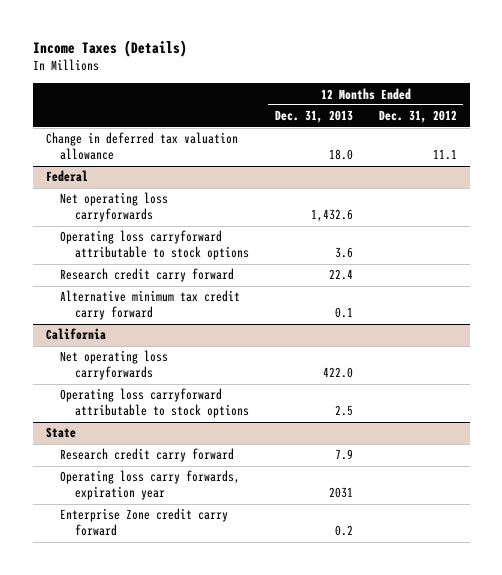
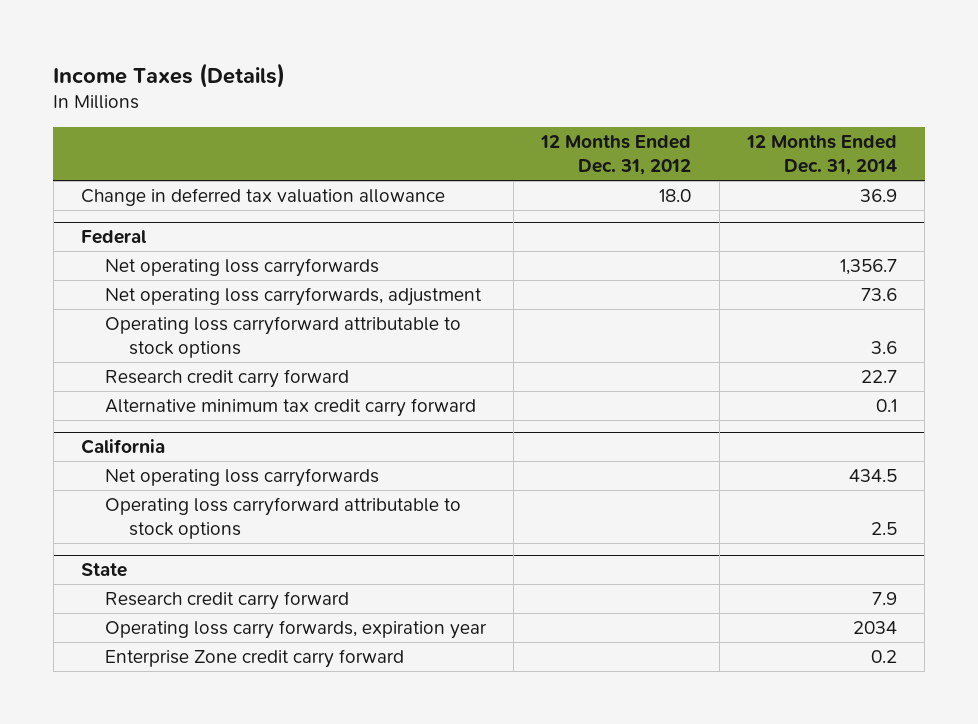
[274,110,353,124] Dec. 31, 2013 -> none
none -> [746,135,898,176] 12 Months Ended Dec. 31, 2014
[432,149,457,161] 11.1 -> [659,188,692,202] 18.0
none -> [104,286,482,306] Net operating loss carryforwards, adjustment

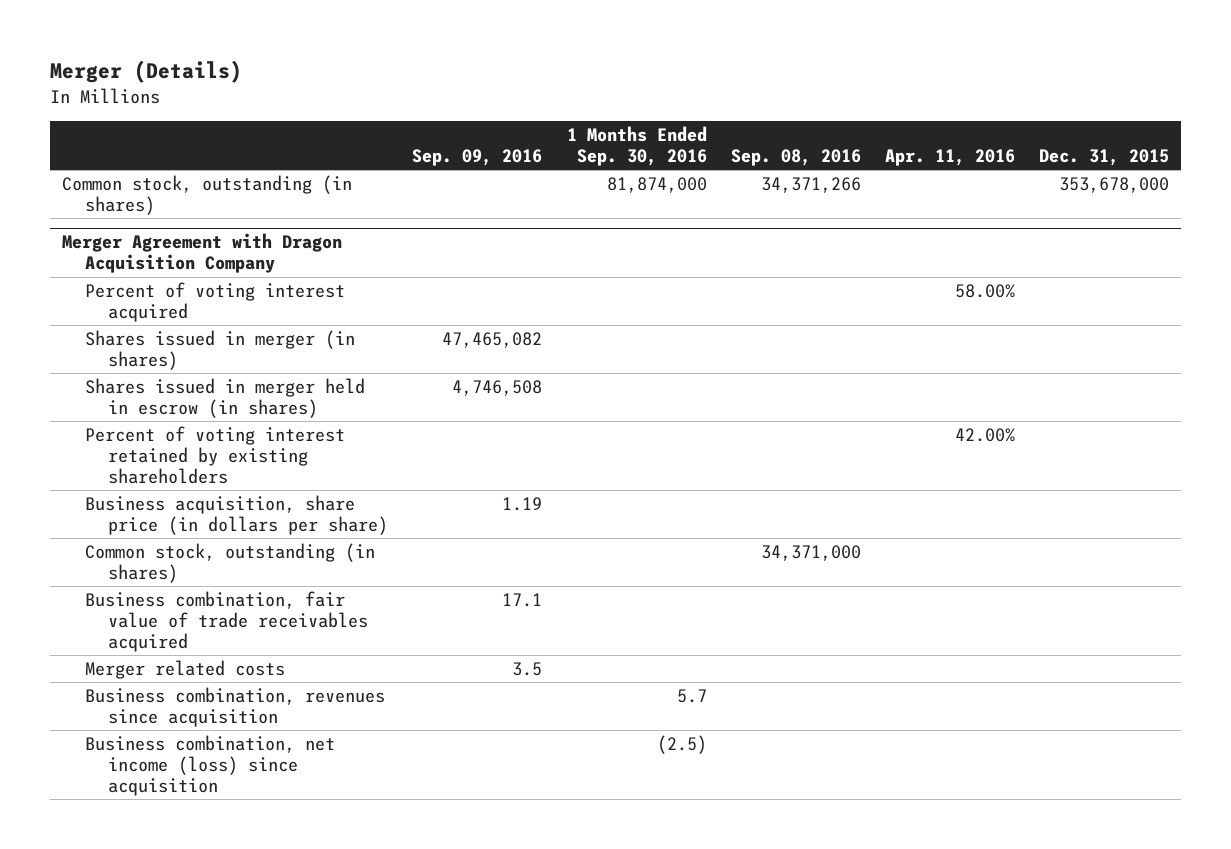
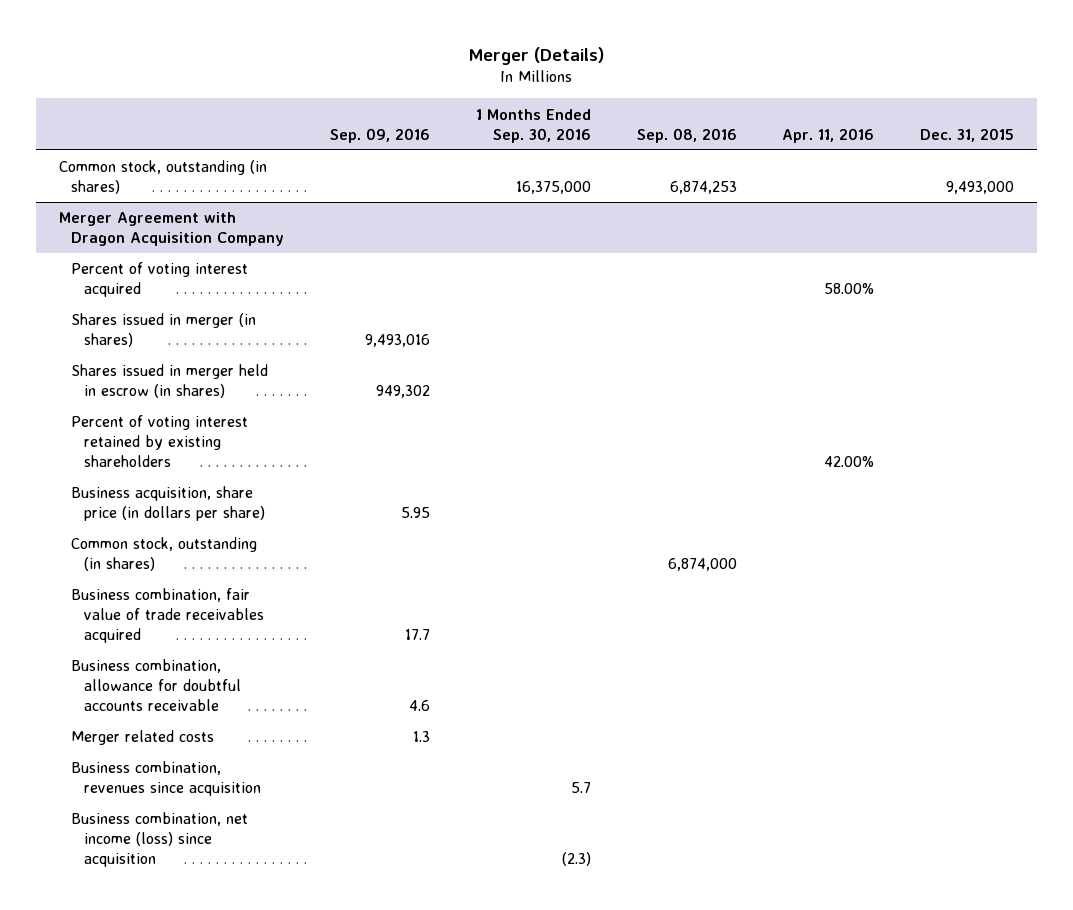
[606,176,707,193] 81,874,000 -> [515,181,591,195] 16,375,000
[760,176,861,193] 34,371,266 -> [669,181,737,195] 6,874,253
[1059,176,1170,193] 353,678,000 -> [946,181,1015,195] 9,493,000
[442,331,543,348] 47,465,082 -> [364,334,430,348] 9,493,016
[452,379,543,396] 4,746,508 -> [375,385,430,399] 949,302
[502,496,543,511] 1.19 -> [400,507,430,519] 5.95
[760,544,861,561] 34,371,000 -> [667,558,737,572] 6,874,000
[502,592,543,607] 17.1 -> [404,629,430,641] 17.7
none -> [71,659,241,712] Business combination, allowance for doubtful accounts receivable
[512,661,543,676] 3.5 -> [412,731,430,743] 1.3
[656,734,707,754] (2.5) -> [561,852,591,867] (2.3)

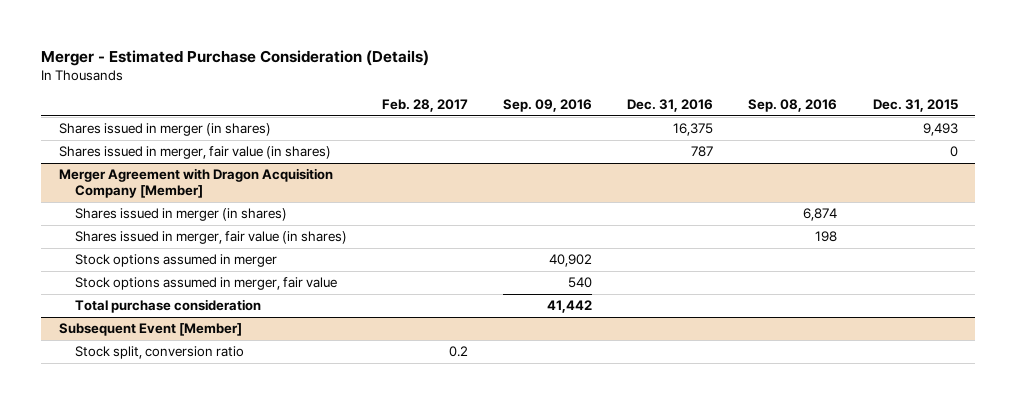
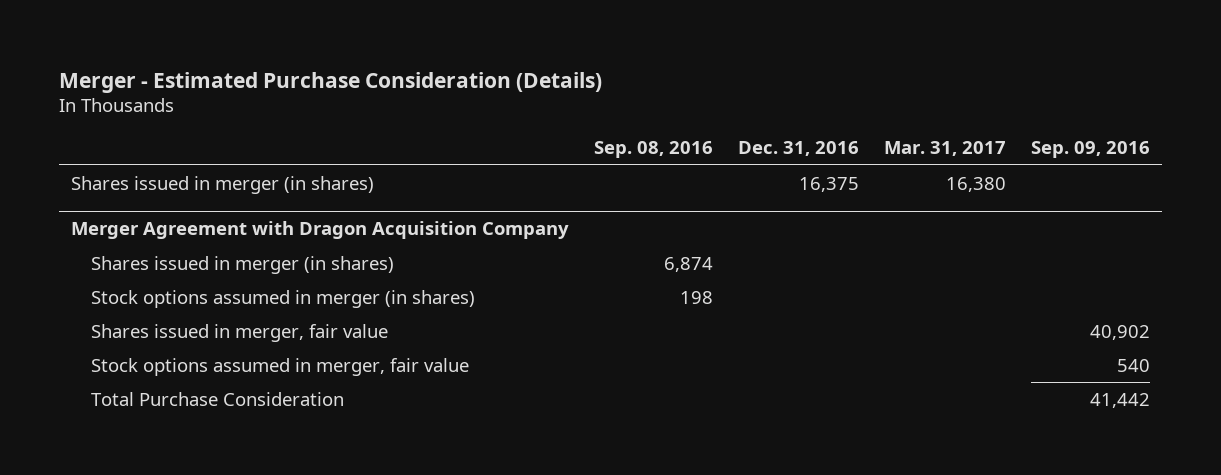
[381,99,468,113] Feb. 28, 2017 -> none
[872,99,958,113] Dec. 31, 2015 -> none
none -> [883,141,1006,157] Mar. 31, 2017
[58,146,331,160] Shares issued in merger, fair value (in shares) -> none
[58,168,333,198] Merger Agreement with Dragon Acquisition Company [Member] -> [71,221,570,240] Merger Agreement with Dragon Acquisition Company
[74,231,347,245] Shares issued in merger, fair value (in shares) -> [90,289,475,308] Stock options assumed in merger (in shares)
[74,254,277,268] Stock options assumed in merger -> [90,323,388,342] Shares issued in merger, fair value
[58,323,242,337] Subsequent Event [Member] -> none
[74,346,244,360] Stock split, conversion ratio -> none
[74,299,261,314] Total purchase consideration -> [90,391,344,406] Total Purchase Consideration

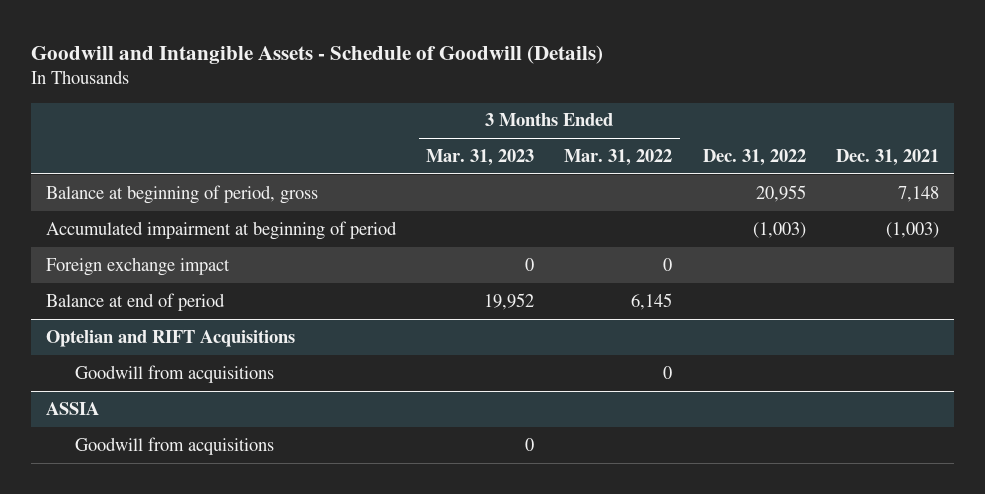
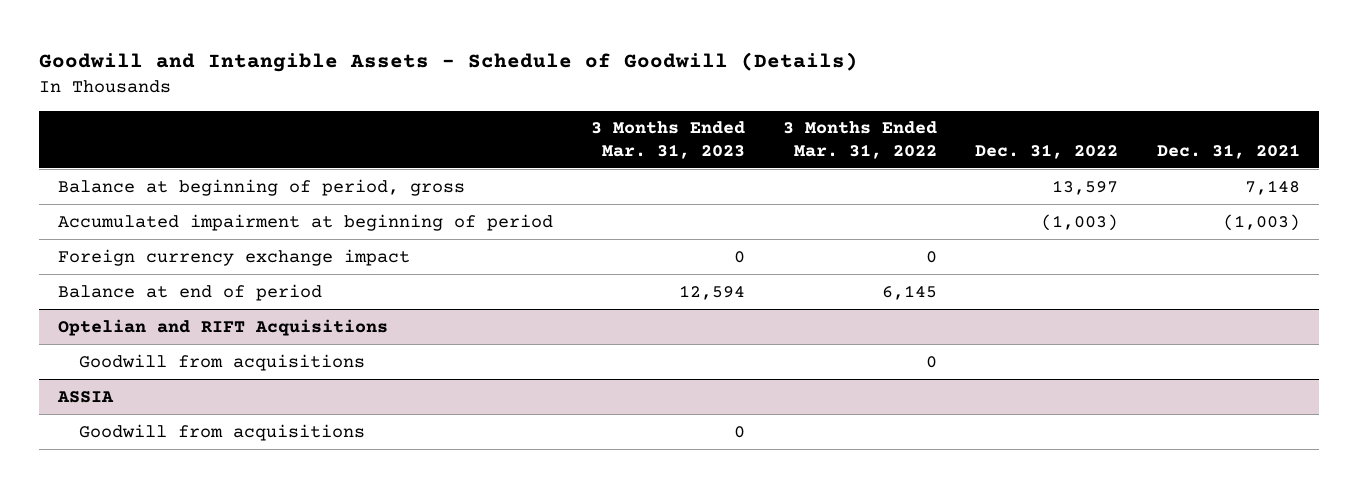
[755,184,806,202] 20,955 -> [1052,179,1119,195] 13,597
[46,256,231,276] Foreign exchange impact -> [57,248,410,266] Foreign currency exchange impact
[484,292,535,310] 19,952 -> [678,284,745,300] 12,594

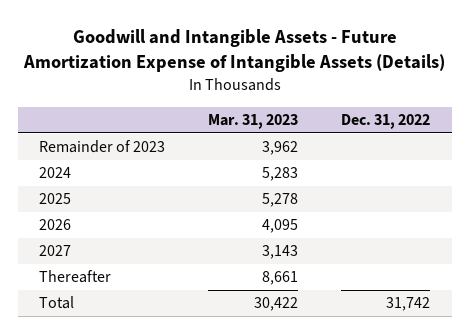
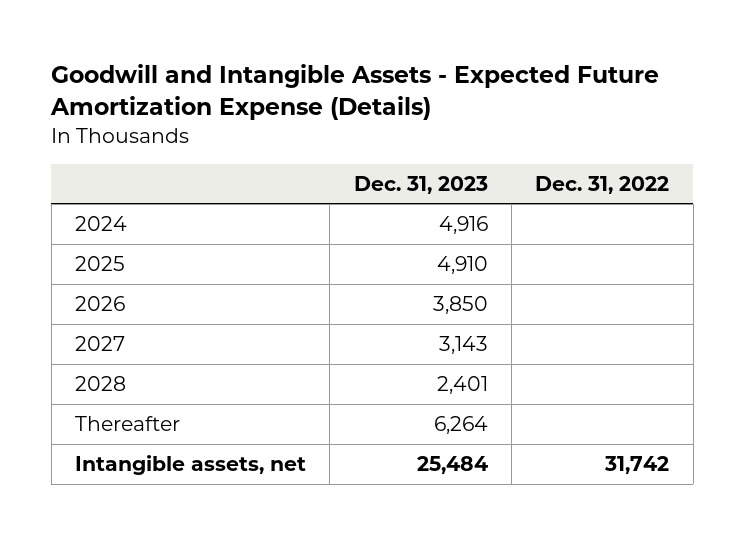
[22,29,445,73] Goodwill and Intangible Assets - Future Amortization Expense of Intangible Assets (Details) -> [50,64,660,121] Goodwill and Intangible Assets - Expected Future Amortization Expense (Details)
[208,113,299,129] Mar. 31, 2023 -> none
none -> [353,175,488,194] Dec. 31, 2023
[39,140,166,154] Remainder of 2023 -> none
none -> [75,376,127,392] 2028
[39,296,75,310] Total -> [75,455,307,476] Intangible assets, net

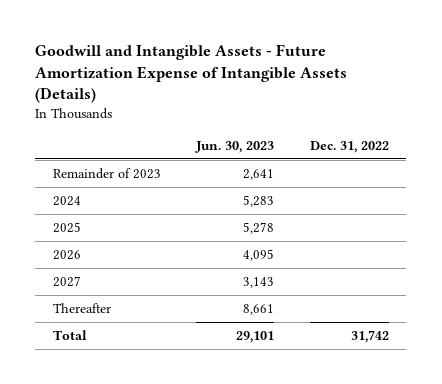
[50,64,660,121] Goodwill and Intangible Assets - Expected Future Amortization Expense (Details) -> [35,44,348,104] Goodwill and Intangible Assets - Future Amortization Expense of Intangible Assets (Details)
[353,175,488,194] Dec. 31, 2023 -> none
none -> [195,140,275,153] Jun. 30, 2023
none -> [52,168,161,180] Remainder of 2023
[75,376,127,392] 2028 -> none
[75,455,307,476] Intangible assets, net -> [52,330,87,341] Total

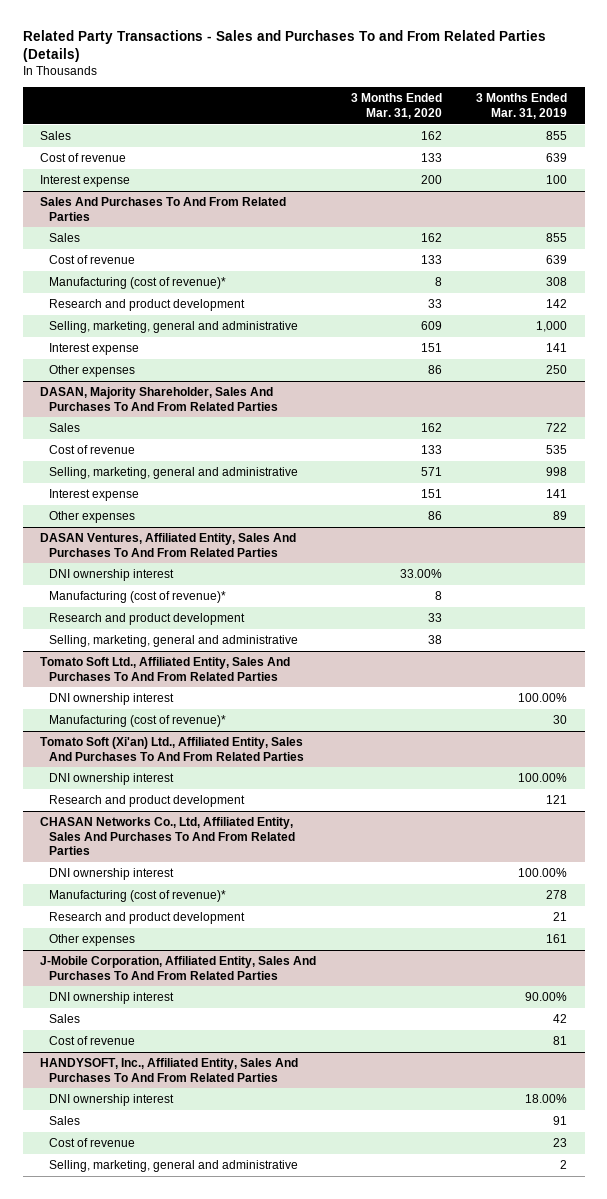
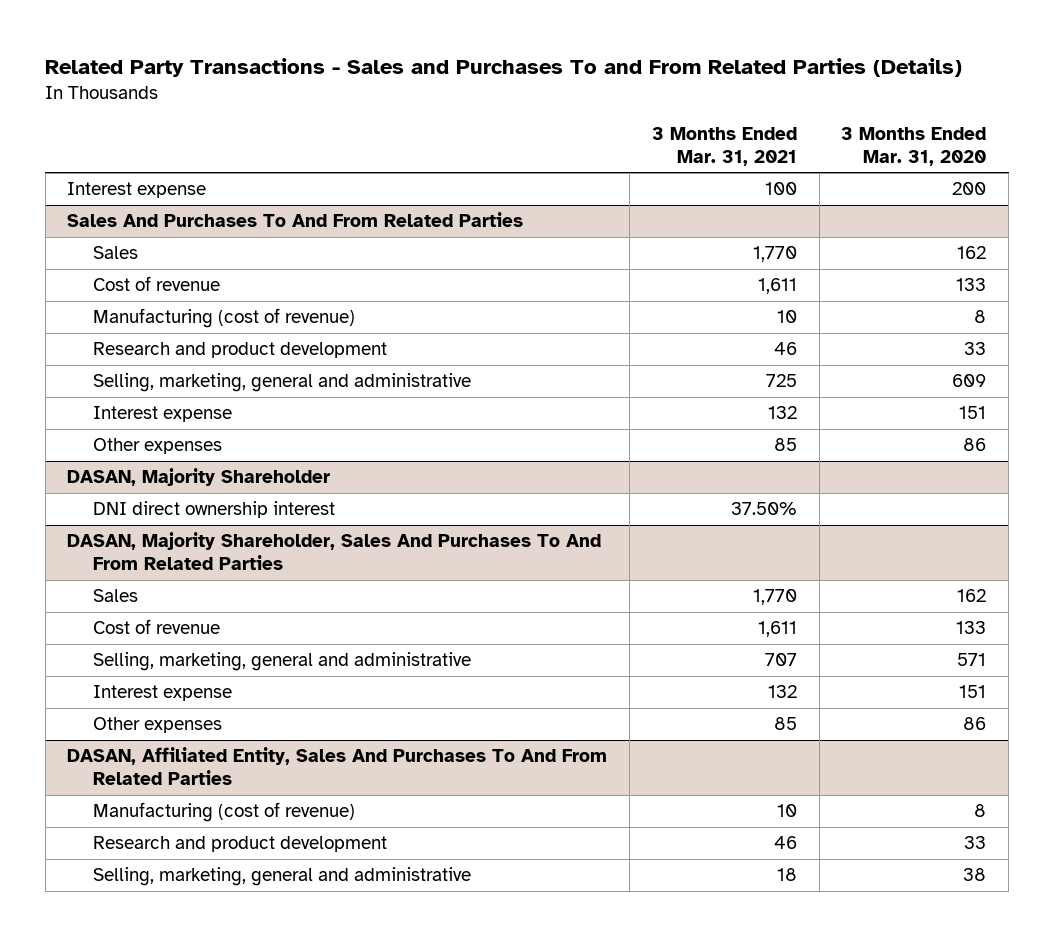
[476,93,568,119] 3 Months Ended Mar. 31, 2019 -> none
none -> [651,126,797,166] 3 Months Ended Mar. 31, 2021
[39,130,71,140] Sales -> none
[39,152,126,162] Cost of revenue -> none
[48,276,226,289] Manufacturing (cost of revenue)* -> [93,308,356,329] Manufacturing (cost of revenue)
none -> [67,468,331,487] DASAN, Majority Shareholder
none -> [93,501,336,519] DNI direct ownership interest
[48,568,174,581] DNI ownership interest -> none
[39,532,296,557] DASAN Ventures, Affiliated Entity, Sales And Purchases To And From Related Parties -> [67,747,608,785] DASAN, Affiliated Entity, Sales And Purchases To And From Related Parties
[48,590,226,603] Manufacturing (cost of revenue)* -> [93,802,356,823] Manufacturing (cost of revenue)
[39,656,290,681] Tomato Soft Ltd., Affiliated Entity, Sales And Purchases To And From Related Parties -> none
[48,692,174,705] DNI ownership interest -> none
[48,714,226,727] Manufacturing (cost of revenue)* -> none
[39,736,304,761] Tomato Soft (Xi'an) Ltd., Affiliated Entity, Sales And Purchases To And From Related Parties -> none
[48,772,174,785] DNI ownership interest -> none
[48,794,245,807] Research and product development -> none
[39,816,295,856] CHASAN Networks Co., Ltd, Affiliated Entity, Sales And Purchases To And From Related Parties -> none
[48,867,174,880] DNI ownership interest -> none
[48,889,226,902] Manufacturing (cost of revenue)* -> none
[48,911,245,924] Research and product development -> none
[48,933,135,946] Other expenses -> none
[39,955,316,980] J-Mobile Corporation, Affiliated Entity, Sales And Purchases To And From Related Parties -> none
[48,991,174,1004] DNI ownership interest -> none
[48,1013,80,1023] Sales -> none
[48,1035,135,1045] Cost of revenue -> none
[39,1057,298,1082] HANDYSOFT, Inc., Affiliated Entity, Sales And Purchases To And From Related Parties -> none
[48,1093,174,1106] DNI ownership interest -> none
[48,1115,80,1125] Sales -> none
[48,1137,135,1147] Cost of revenue -> none
[48,1159,298,1172] Selling, marketing, general and administrative -> none

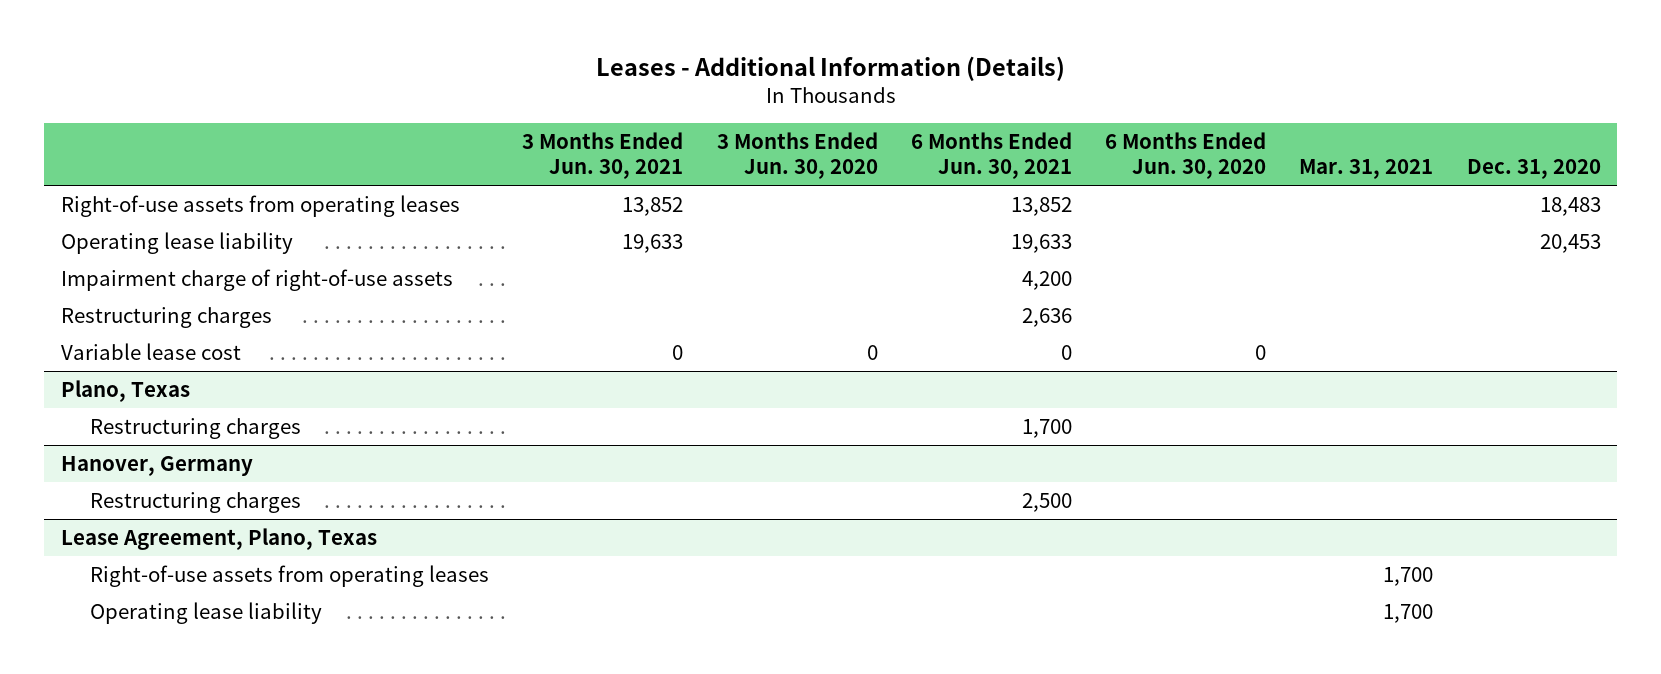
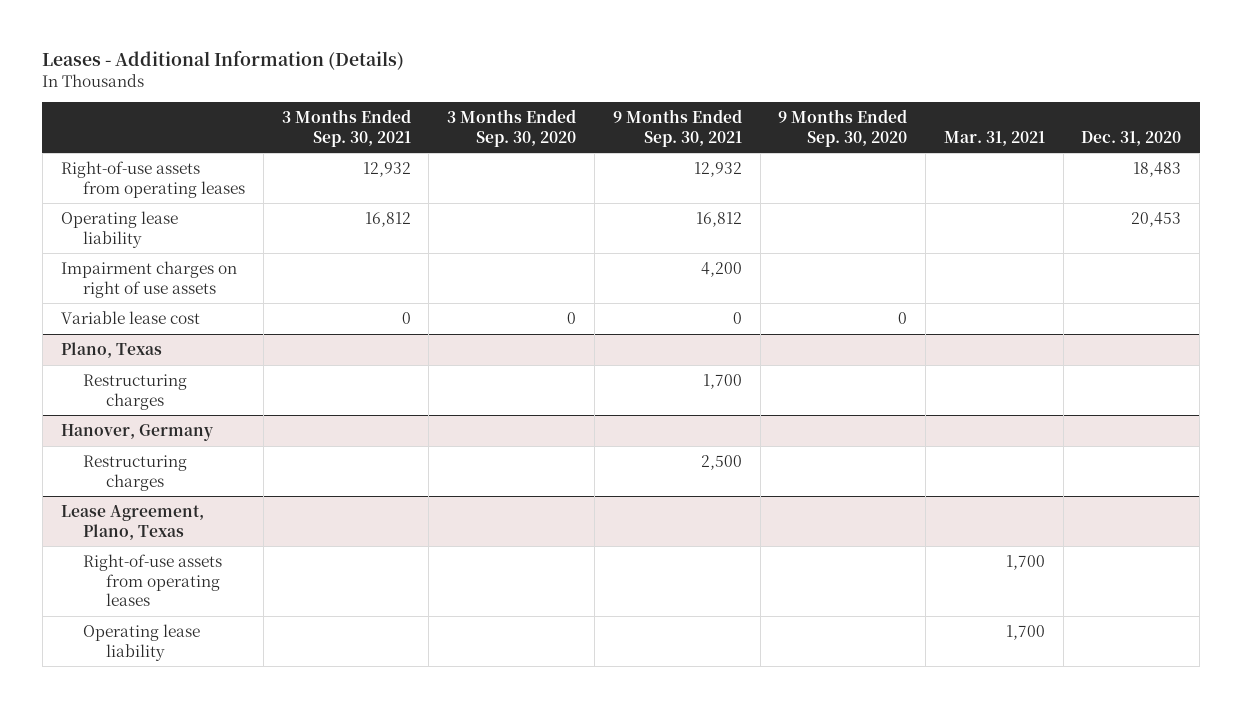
[522,131,684,180] 3 Months Ended Jun. 30, 2021 -> none
[716,131,878,180] 3 Months Ended Jun. 30, 2020 -> none
[910,131,1072,180] 6 Months Ended Jun. 30, 2021 -> none
[1105,131,1267,180] 6 Months Ended Jun. 30, 2020 -> none
none -> [281,108,411,147] 3 Months Ended Sep. 30, 2021
none -> [447,108,577,147] 3 Months Ended Sep. 30, 2020
none -> [612,108,742,147] 9 Months Ended Sep. 30, 2021
none -> [778,108,908,147] 9 Months Ended Sep. 30, 2020
[60,306,272,328] Restructuring charges -> none
[60,268,453,291] Impairment charge of right-of-use assets -> [60,260,237,298] Impairment charges on right of use assets

